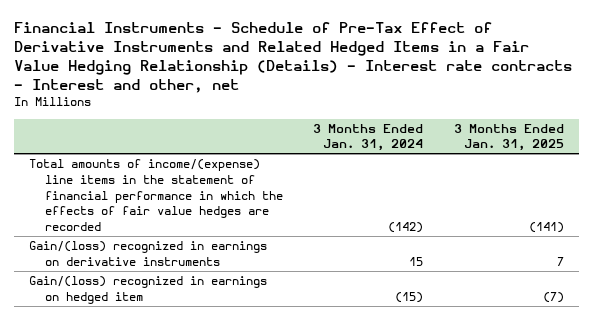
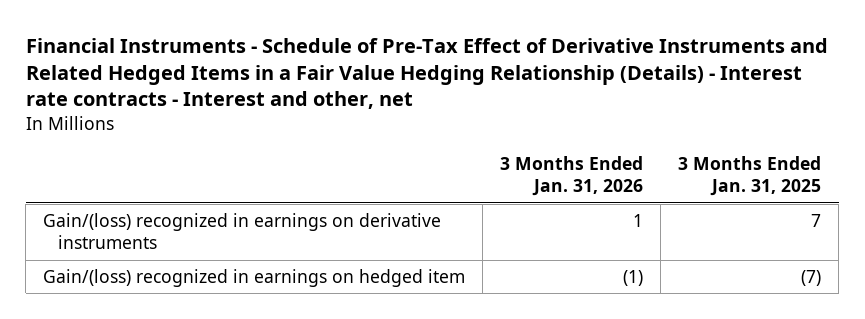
[313,123,424,152] 3 Months Ended Jan. 31, 2024 -> none
none -> [500,156,644,197] 3 Months Ended Jan. 31, 2026
[29,159,283,232] Total amounts of income/(expense) line items in the statement of financial performance in which the effects of fair value hedges are recorded -> none

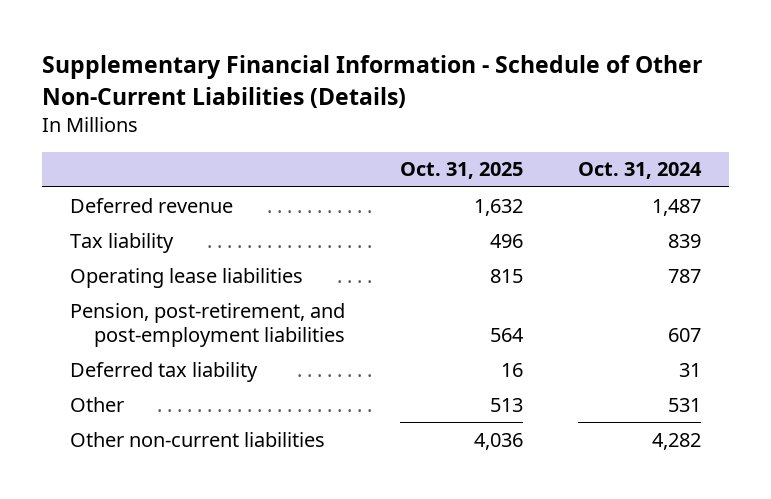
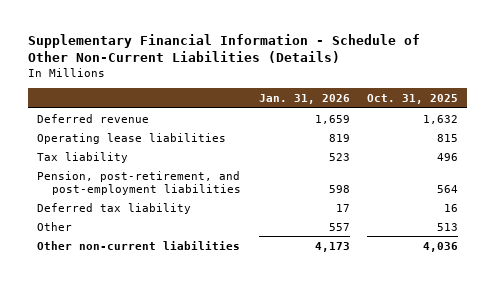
[578,162,703,180] Oct. 31, 2024 -> none
none -> [258,94,350,105] Jan. 31, 2026
[69,232,174,253] Tax liability -> [36,151,128,163] Tax liability

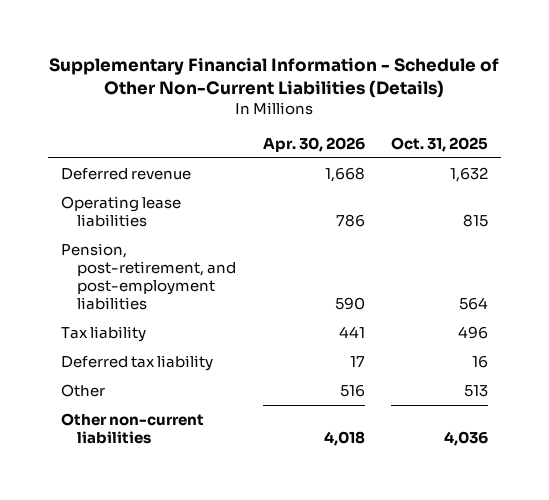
[258,94,350,105] Jan. 31, 2026 -> none
none -> [262,136,365,152] Apr. 30, 2026
[36,151,128,163] Tax liability -> [60,326,146,343] Tax liability

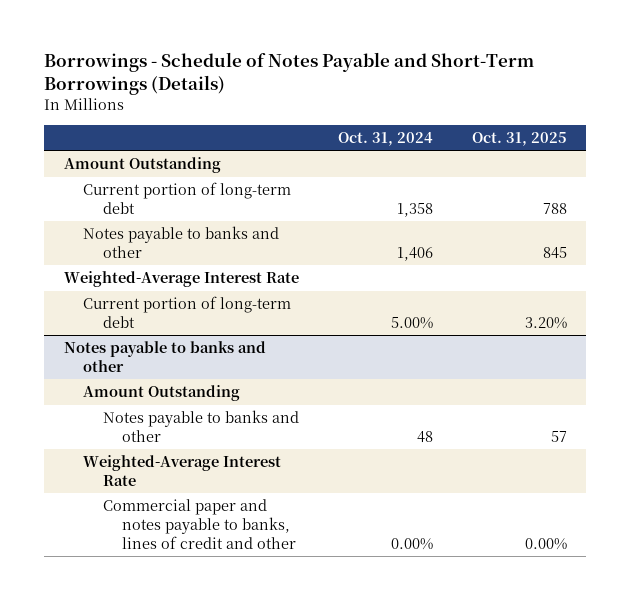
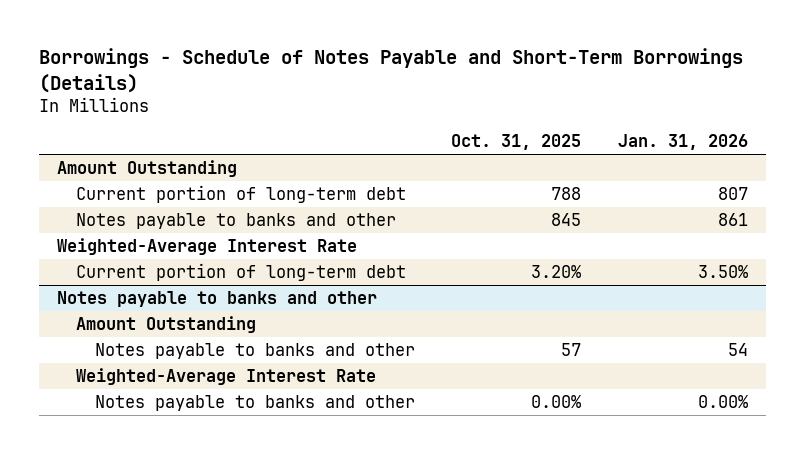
[337,131,433,146] Oct. 31, 2024 -> none
none -> [617,134,748,151] Jan. 31, 2026
[102,499,297,549] Commercial paper and notes payable to banks, lines of credit and other -> [94,394,415,411] Notes payable to banks and other

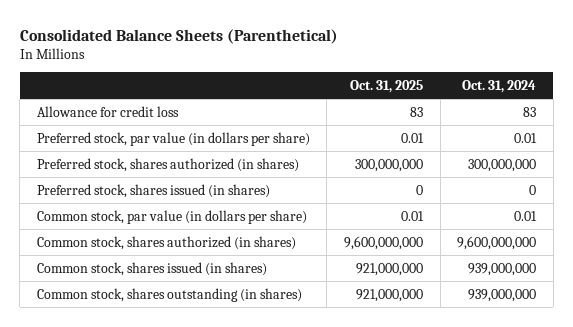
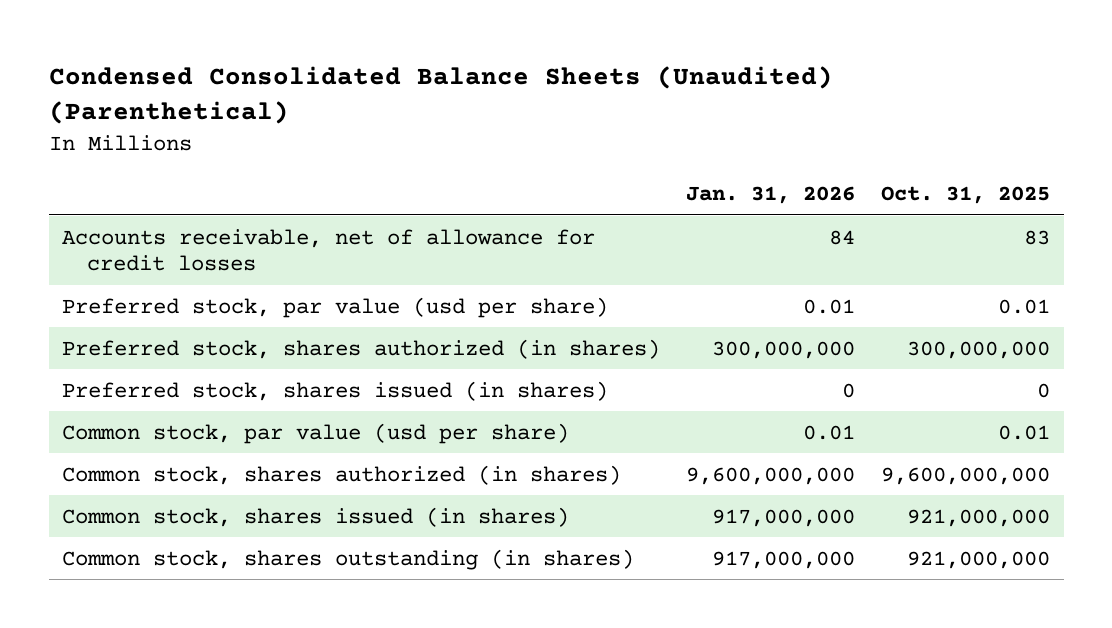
[19,28,338,44] Consolidated Balance Sheets (Parenthetical) -> [48,65,833,125] Condensed Consolidated Balance Sheets (Unaudited) (Parenthetical)
[462,79,537,93] Oct. 31, 2024 -> none
none -> [686,186,856,205] Jan. 31, 2026
[36,105,179,117] Allowance for credit loss -> [61,228,595,272] Accounts receivable, net of allowance for credit losses
[36,131,310,146] Preferred stock, par value (in dollars per share) -> [61,296,608,318] Preferred stock, par value (usd per share)
[36,209,307,224] Common stock, par value (in dollars per share) -> [61,422,569,444] Common stock, par value (usd per share)

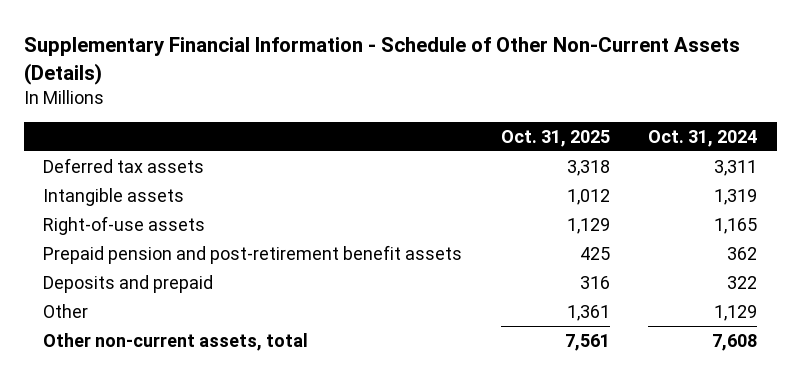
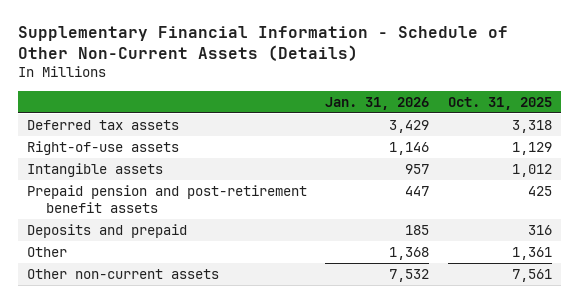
[648,130,758,148] Oct. 31, 2024 -> none
none -> [325,96,430,110] Jan. 31, 2026
[43,187,185,206] Intangible assets -> [26,163,163,178] Intangible assets
[43,332,309,351] Other non-current assets, total -> [26,269,219,280] Other non-current assets

